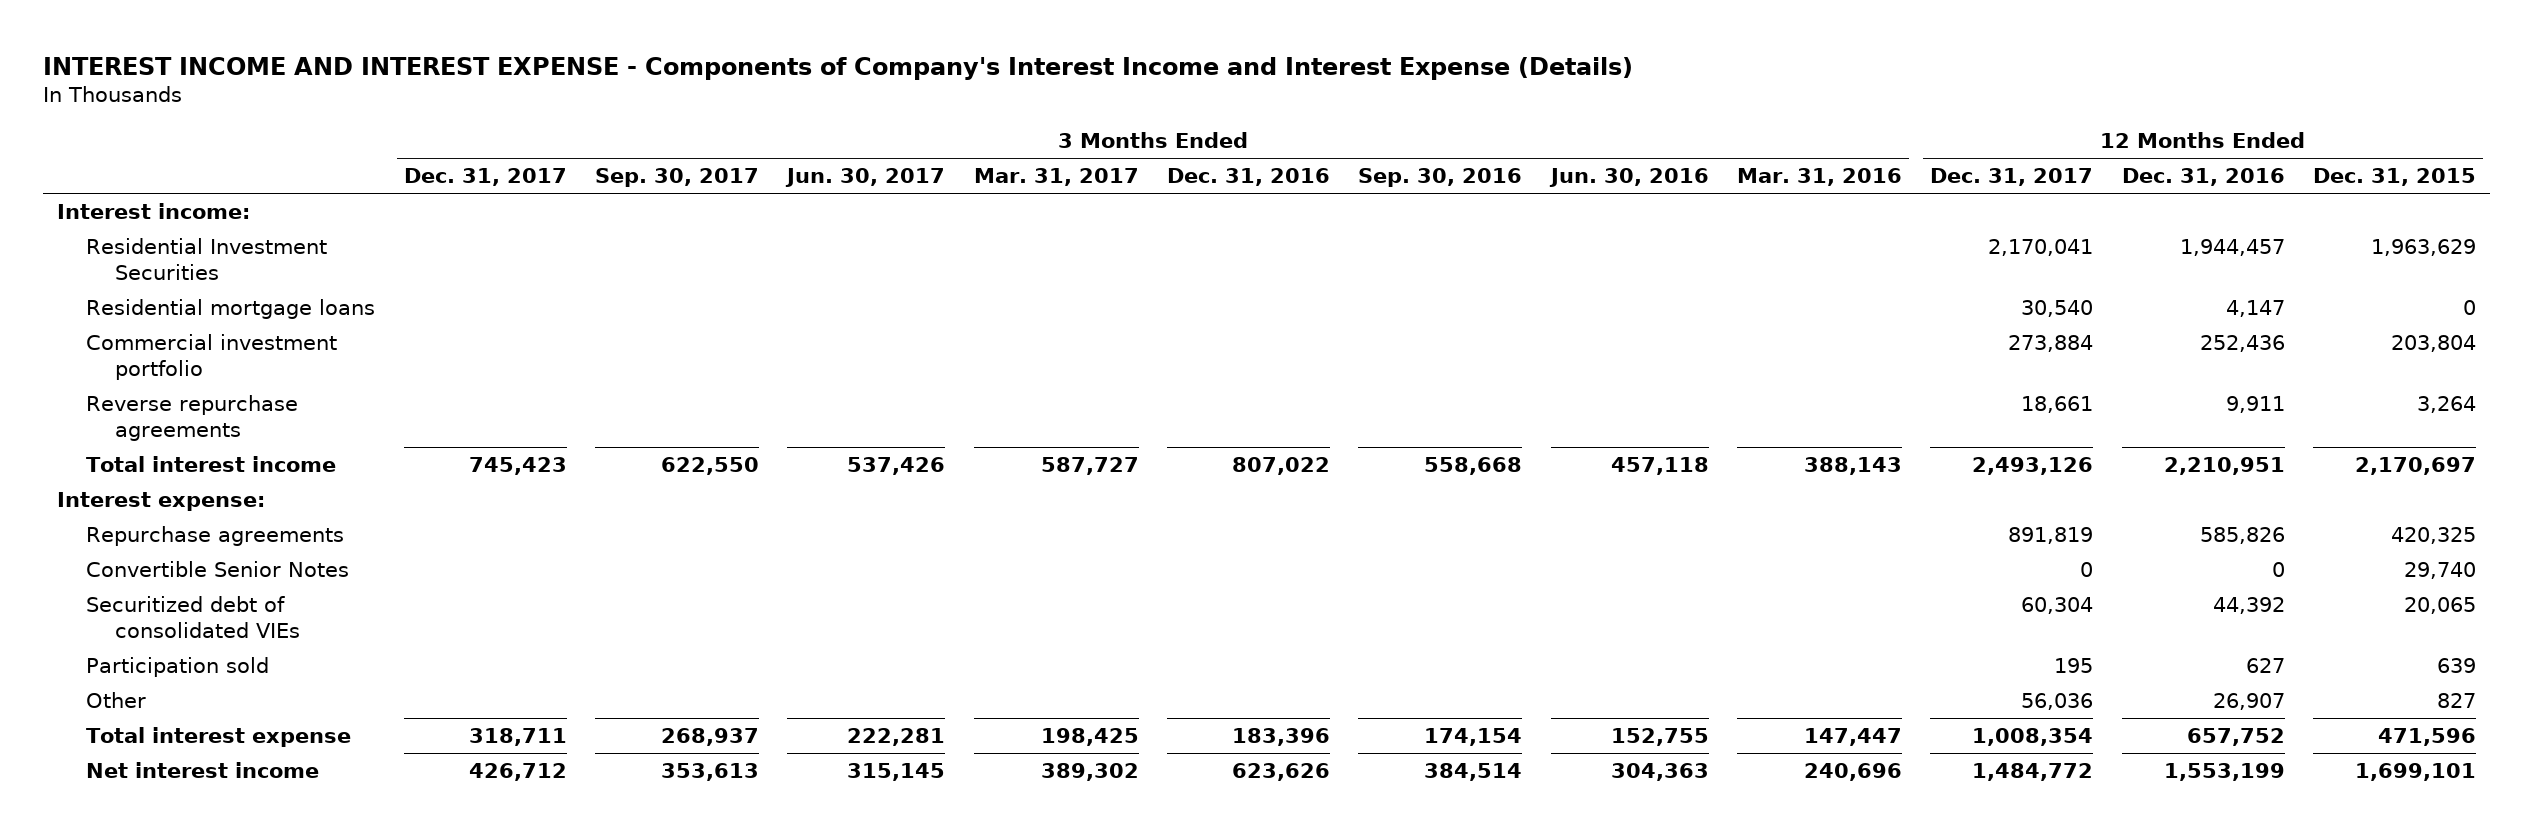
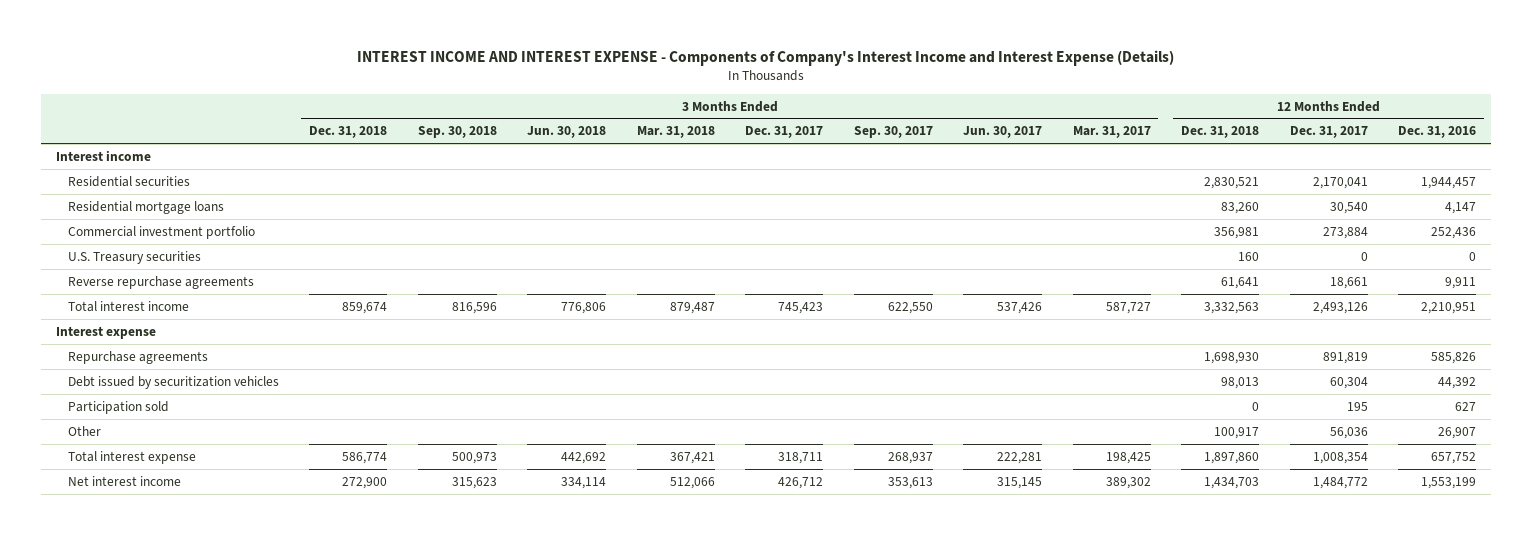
[1166,168,1330,187] Dec. 31, 2016 -> none
[1358,168,1523,188] Sep. 30, 2016 -> none
[1548,168,1709,188] Jun. 30, 2016 -> none
[1736,168,1902,187] Mar. 31, 2016 -> none
[2312,168,2476,187] Dec. 31, 2015 -> none
none -> [309,126,388,139] Dec. 31, 2018
none -> [417,126,497,139] Sep. 30, 2018
none -> [527,126,607,139] Jun. 30, 2018
none -> [636,126,715,139] Mar. 31, 2018
none -> [1181,126,1260,139] Dec. 31, 2018
[57,203,251,220] Interest income: -> [56,149,152,161] Interest income
[86,238,328,281] Residential Investment Securities -> [67,175,190,187] Residential securities
none -> [67,250,201,264] U.S. Treasury securities
[57,492,266,512] Interest expense: -> [56,325,157,339] Interest expense
[86,561,350,578] Convertible Senior Notes -> none
[86,596,301,639] Securitized debt of consolidated VIEs -> [67,375,279,389] Debt issued by securitization vehicles

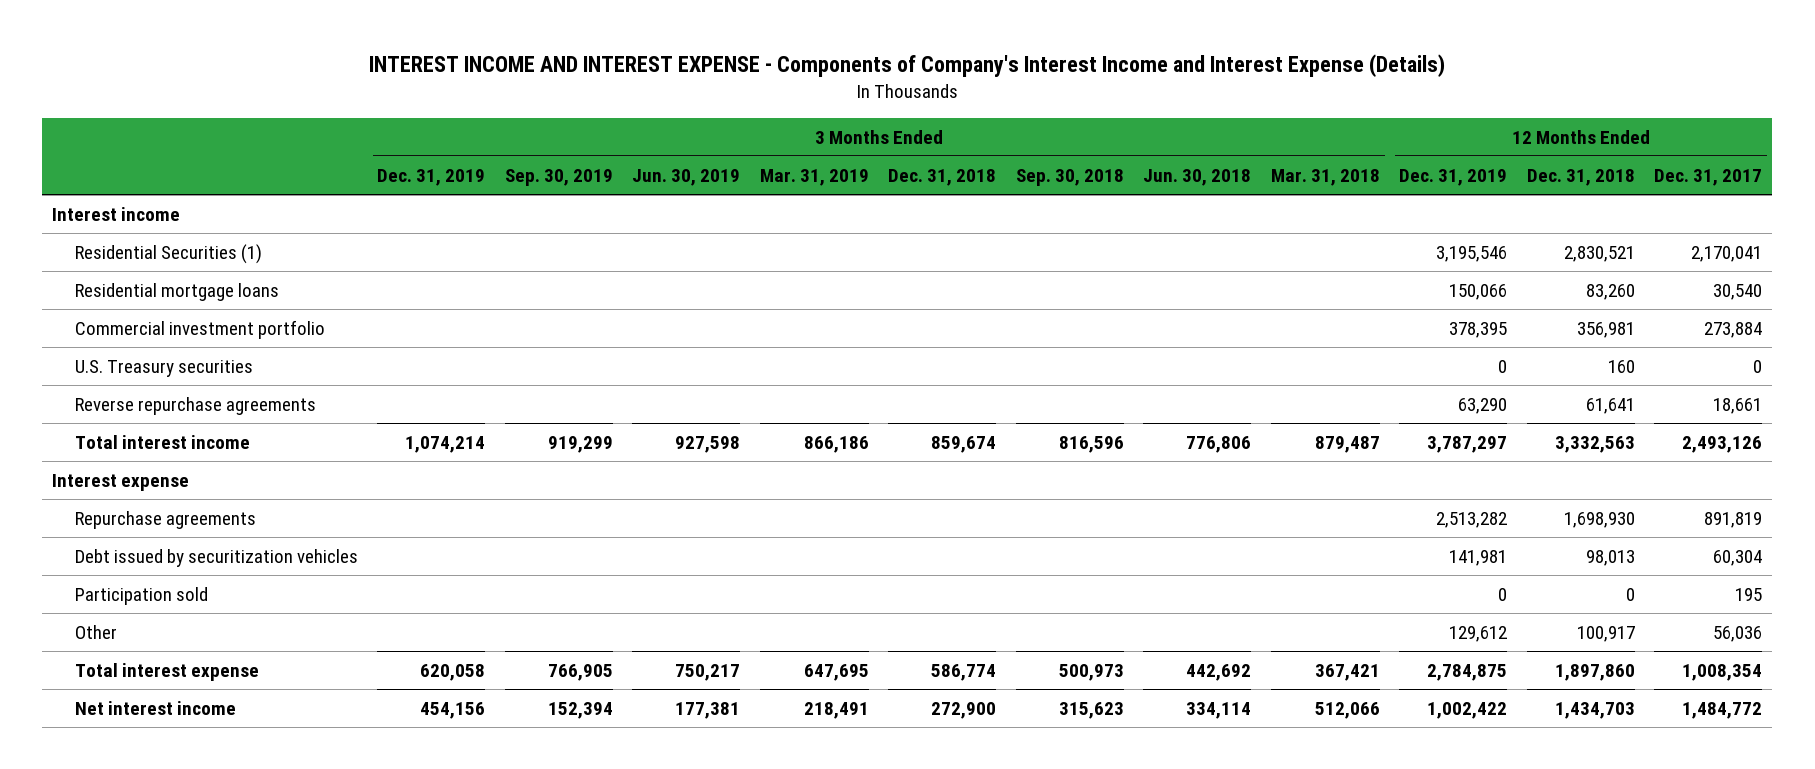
[745,126,824,139] Dec. 31, 2017 -> none
[853,126,933,139] Sep. 30, 2017 -> none
[963,126,1043,139] Jun. 30, 2017 -> none
[1072,126,1151,139] Mar. 31, 2017 -> none
[1398,126,1477,139] Dec. 31, 2016 -> none
none -> [377,168,486,186] Dec. 31, 2019
none -> [504,168,613,186] Sep. 30, 2019
none -> [632,168,741,186] Jun. 30, 2019
none -> [759,168,869,186] Mar. 31, 2019
none -> [1399,168,1508,186] Dec. 31, 2019
[67,175,190,187] Residential securities -> [74,244,262,265] Residential Securities (1)

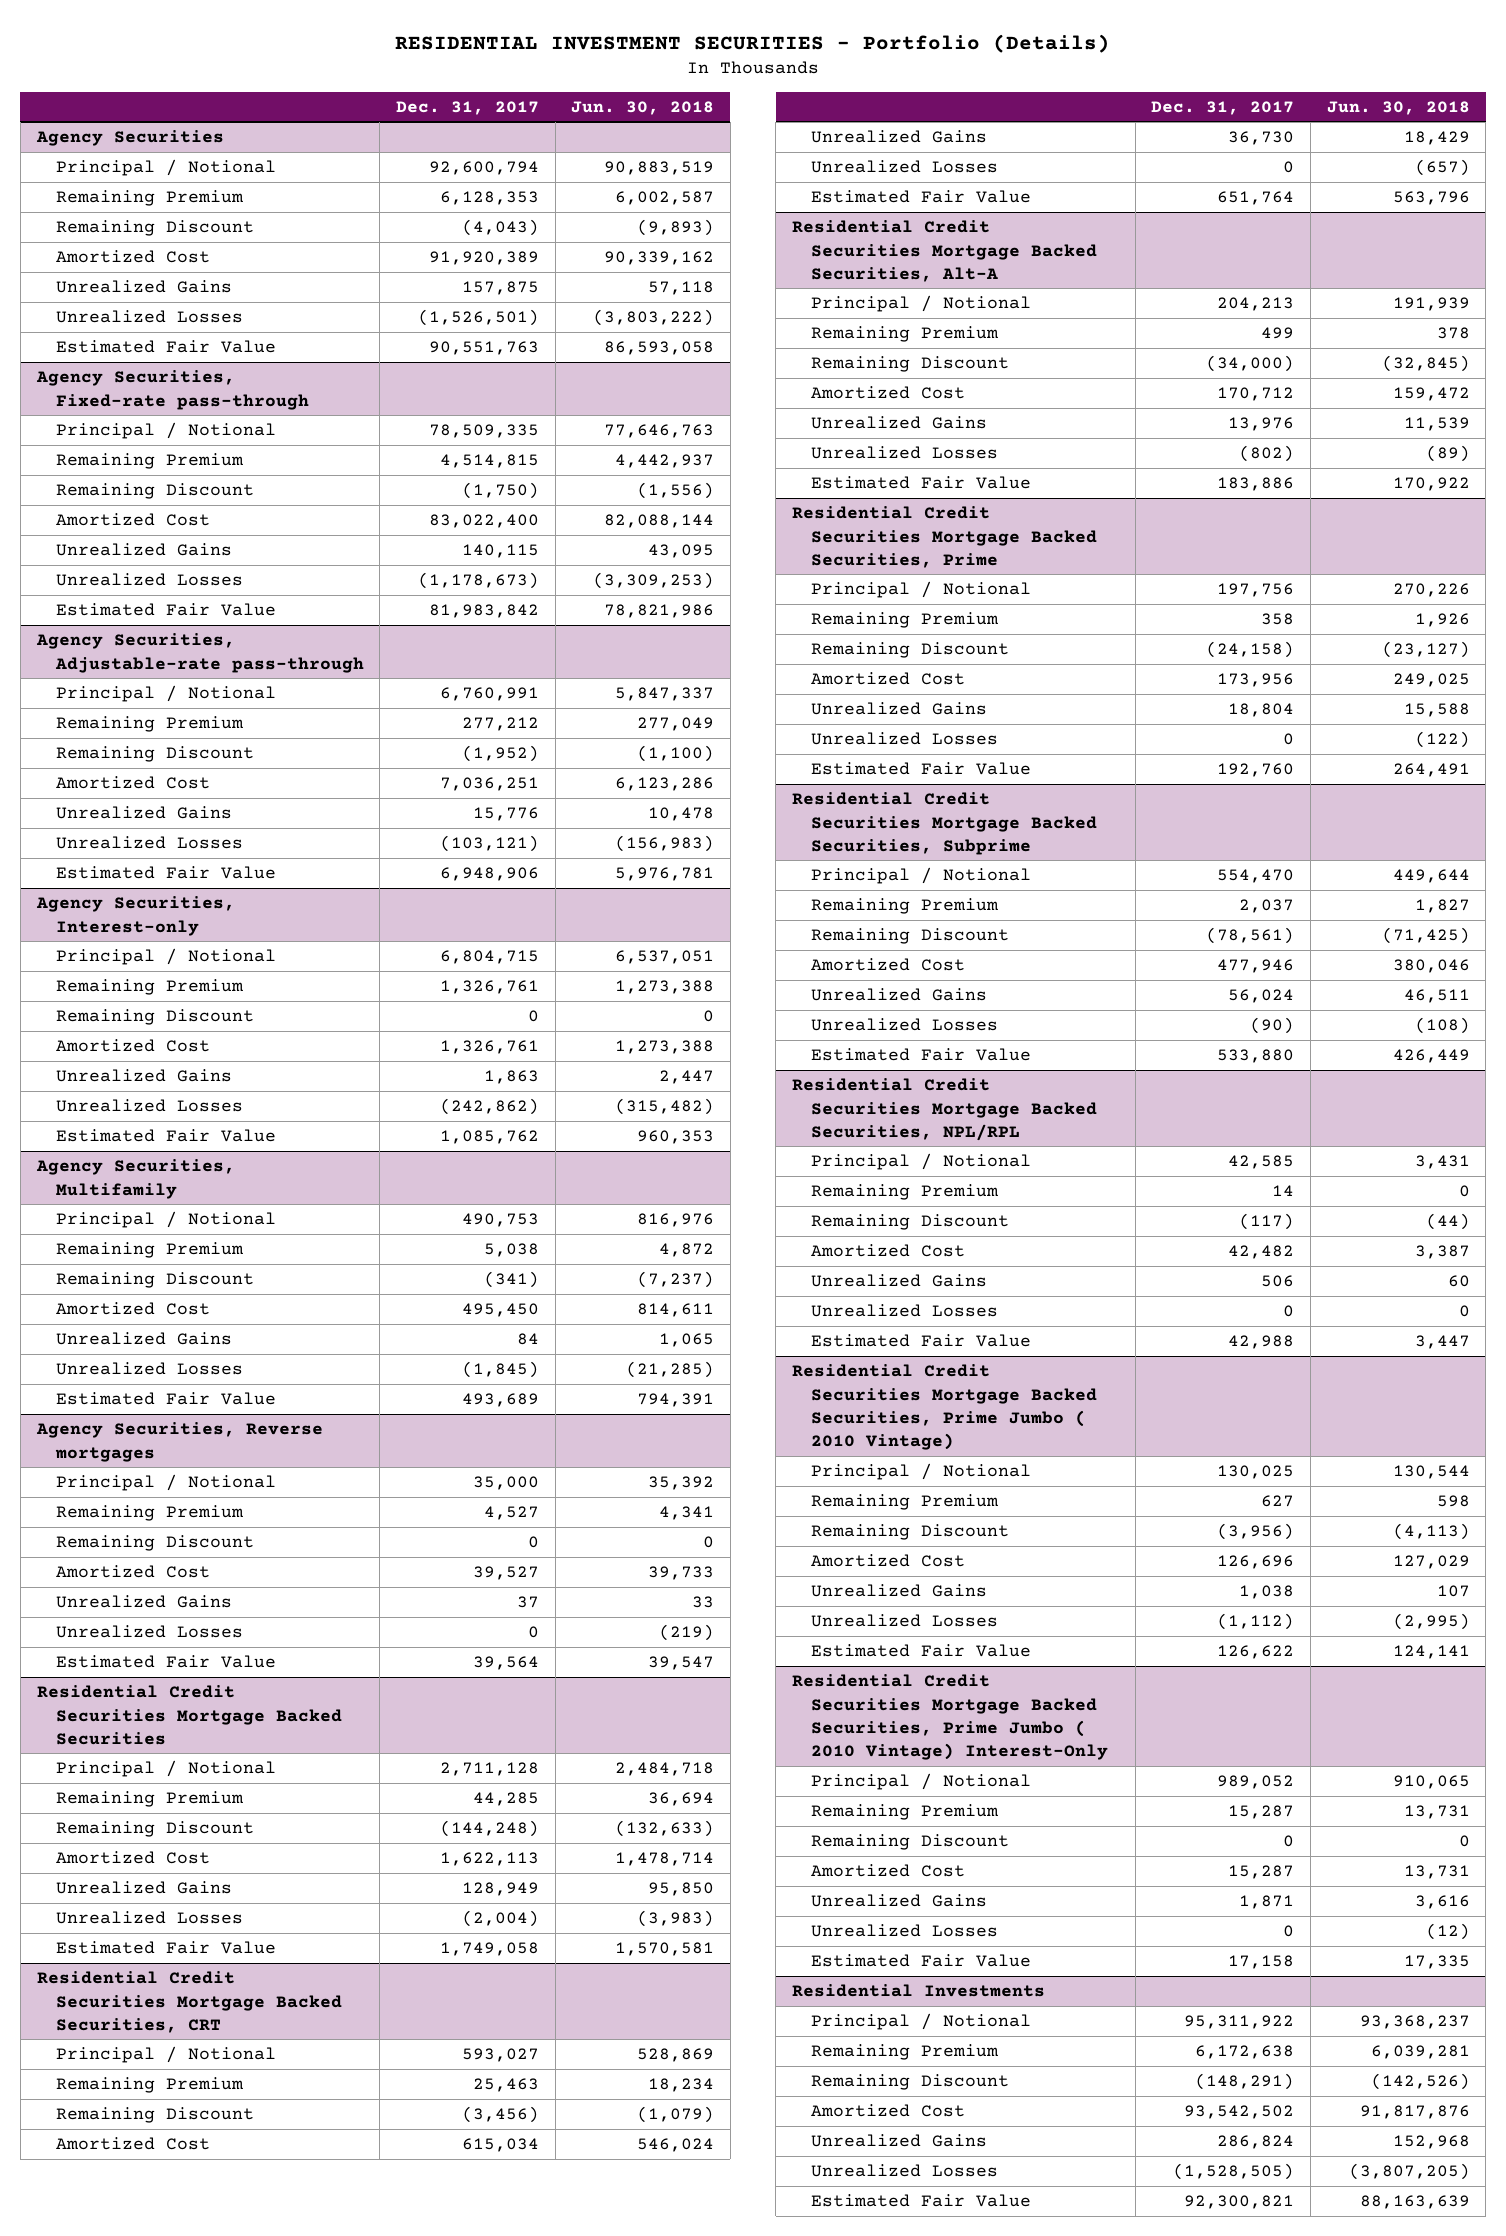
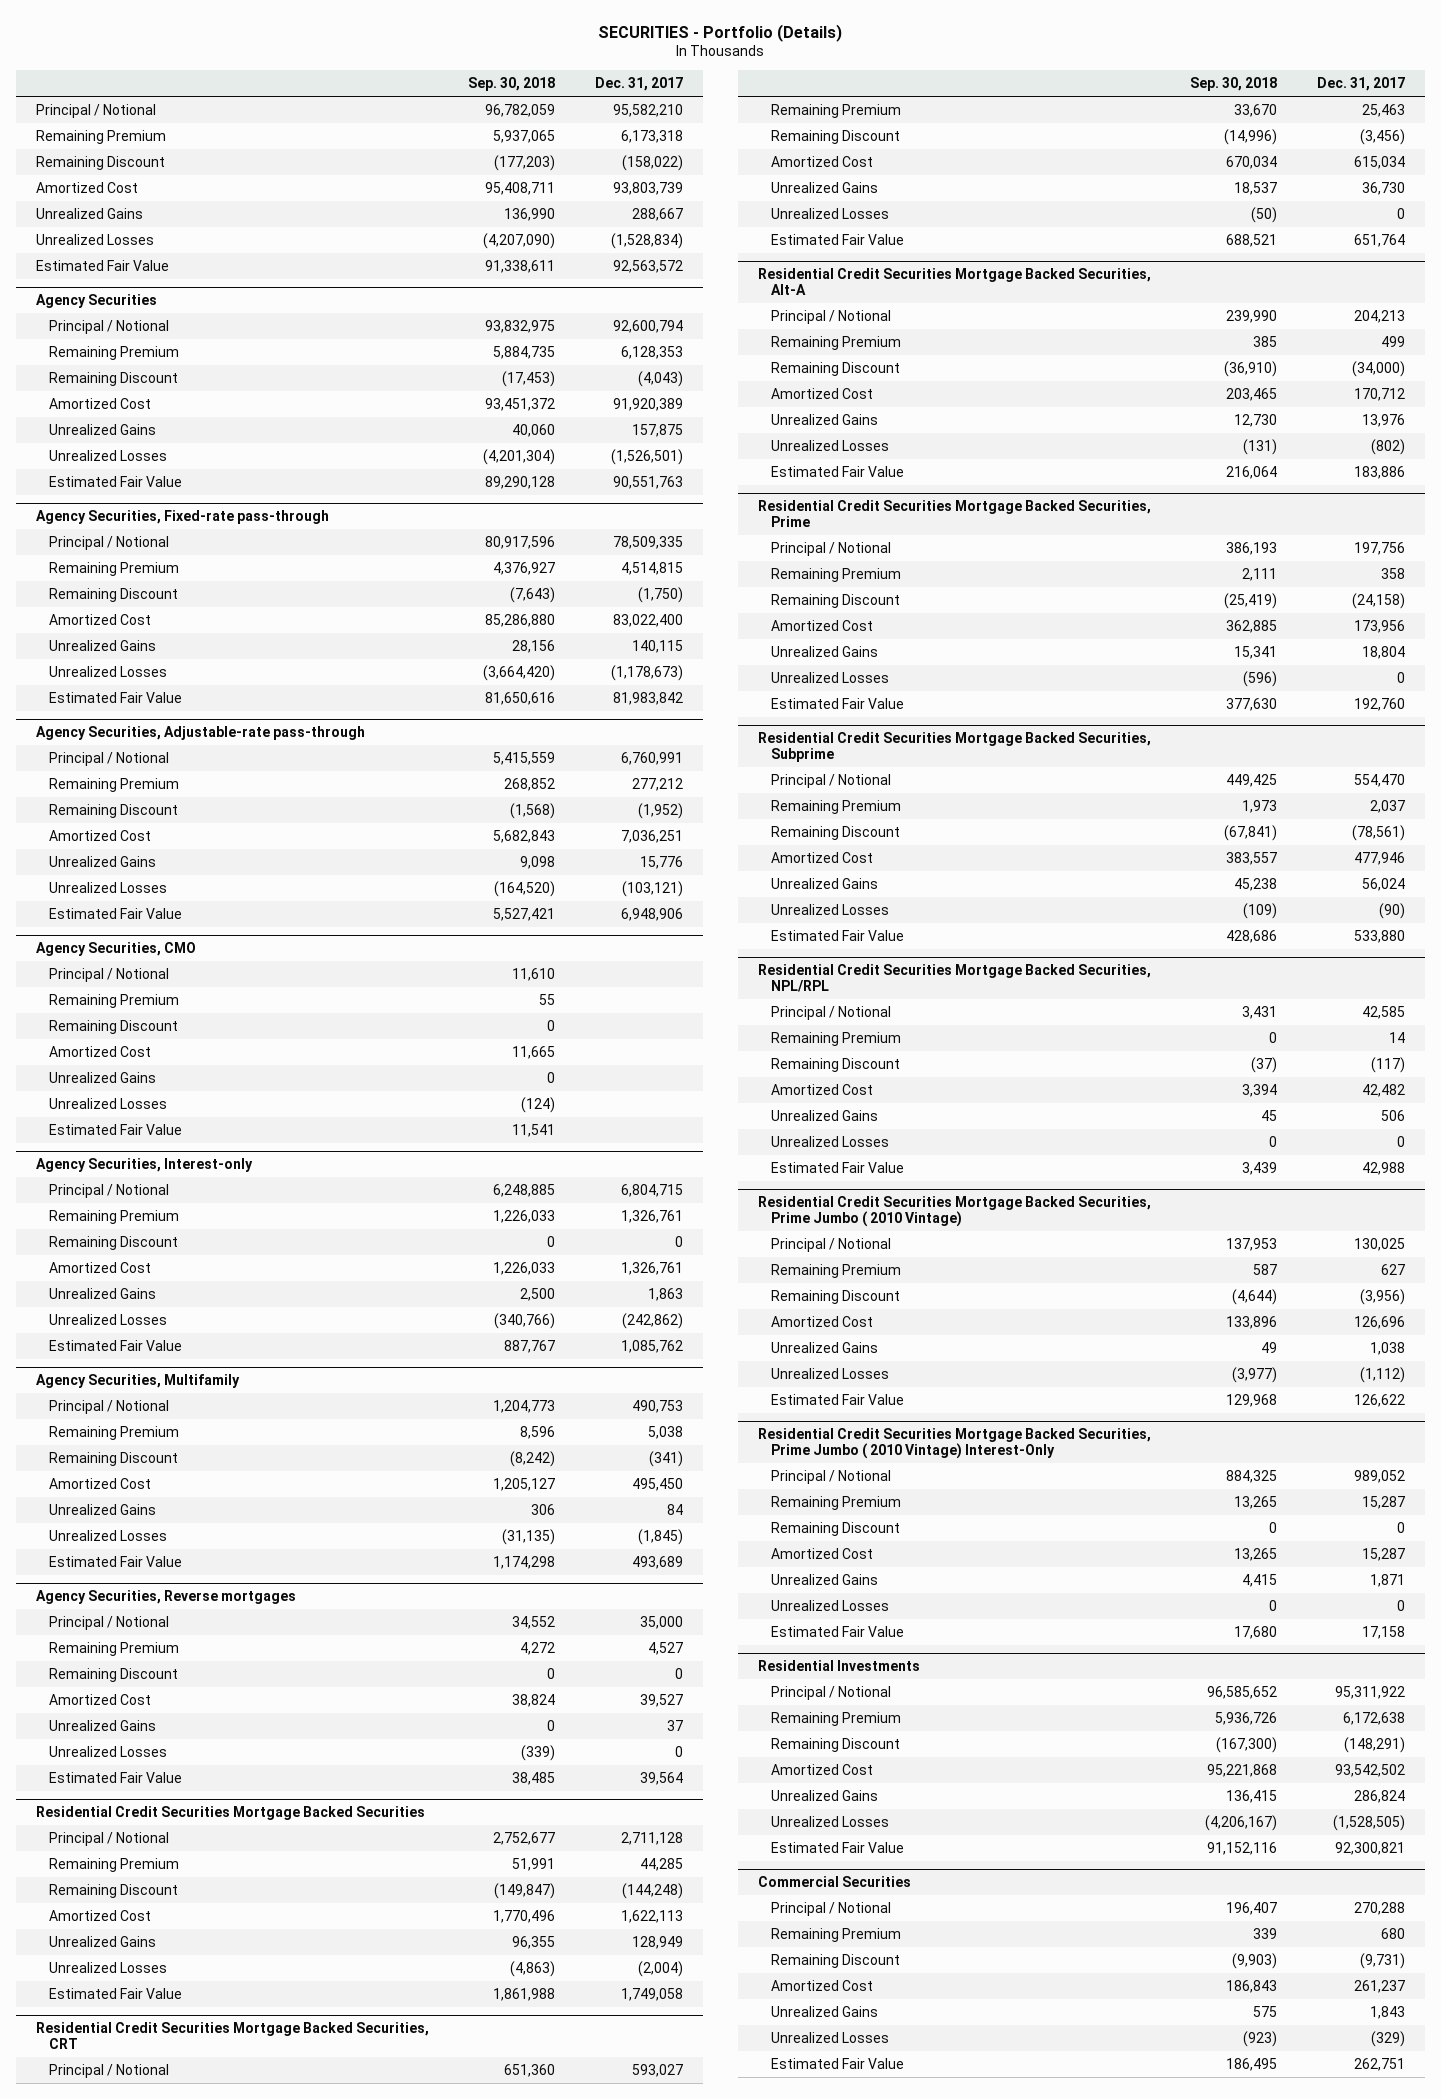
[395,33,1111,53] RESIDENTIAL INVESTMENT SECURITIES - Portfolio (Details) -> [598,23,843,42] SECURITIES - Portfolio (Details)
[571,100,715,115] Jun. 30, 2018 -> none
none -> [468,77,556,92] Sep. 30, 2018
none -> [35,103,156,118] Principal / Notional
none -> [35,129,166,144] Remaining Premium
none -> [35,155,165,170] Remaining Discount
none -> [35,181,138,193] Amortized Cost
none -> [35,207,143,219] Unrealized Gains
none -> [35,233,154,245] Unrealized Losses
none -> [35,259,169,271] Estimated Fair Value
none -> [35,942,196,957] Agency Securities, CMO
none -> [49,967,170,982] Principal / Notional
none -> [49,993,180,1008] Remaining Premium
none -> [49,1019,179,1034] Remaining Discount
none -> [49,1045,152,1057] Amortized Cost
none -> [49,1071,157,1083] Unrealized Gains
none -> [49,1097,168,1109] Unrealized Losses
none -> [49,1123,183,1135] Estimated Fair Value
none -> [757,1876,911,1888] Commercial Securities
none -> [771,1901,892,1916] Principal / Notional
none -> [771,1927,902,1942] Remaining Premium
none -> [771,1953,901,1968] Remaining Discount
none -> [771,1979,874,1991] Amortized Cost
none -> [771,2005,879,2017] Unrealized Gains
none -> [771,2031,890,2043] Unrealized Losses
none -> [771,2057,905,2069] Estimated Fair Value

